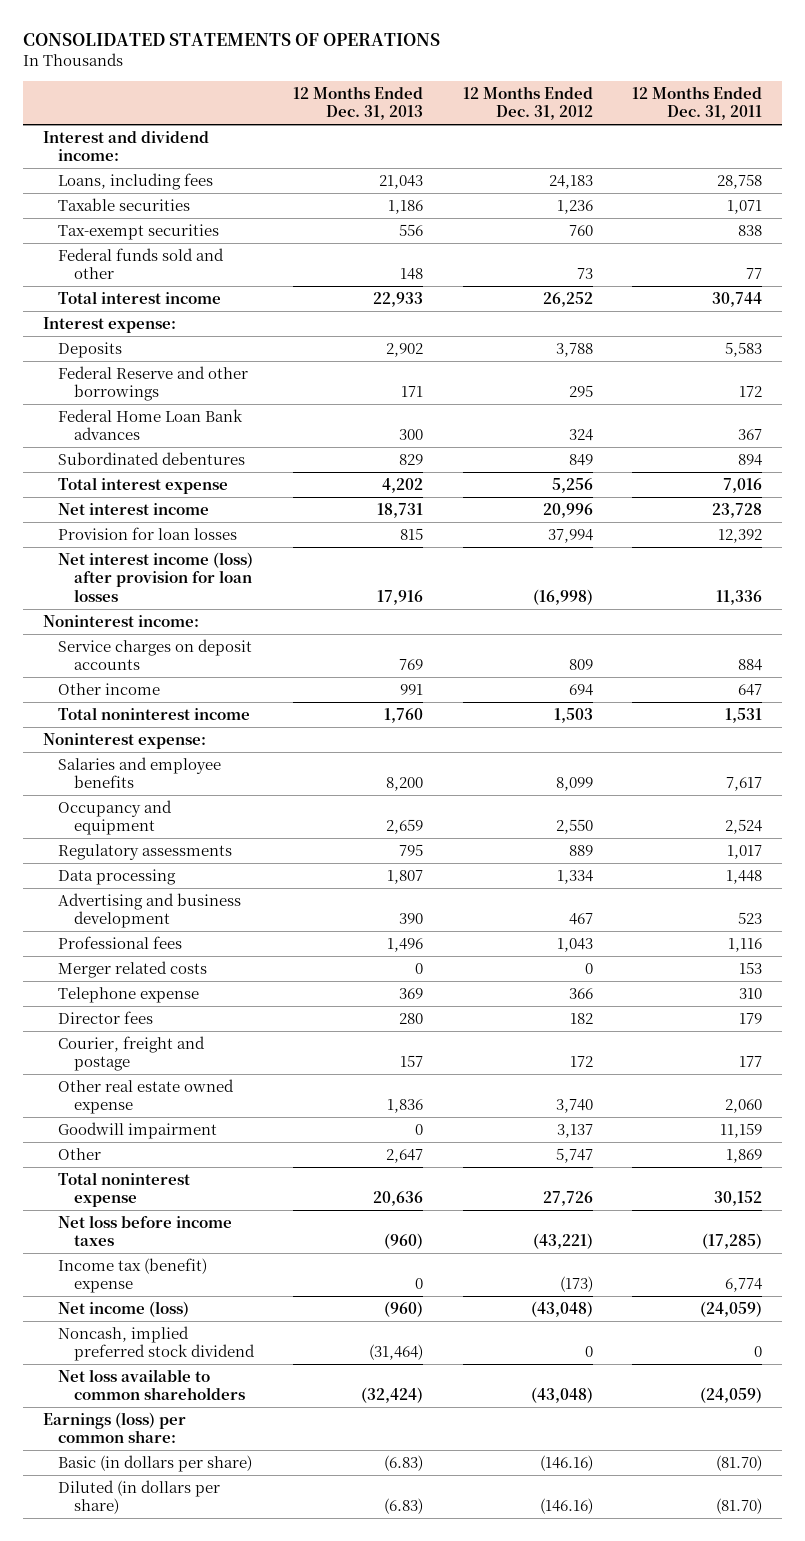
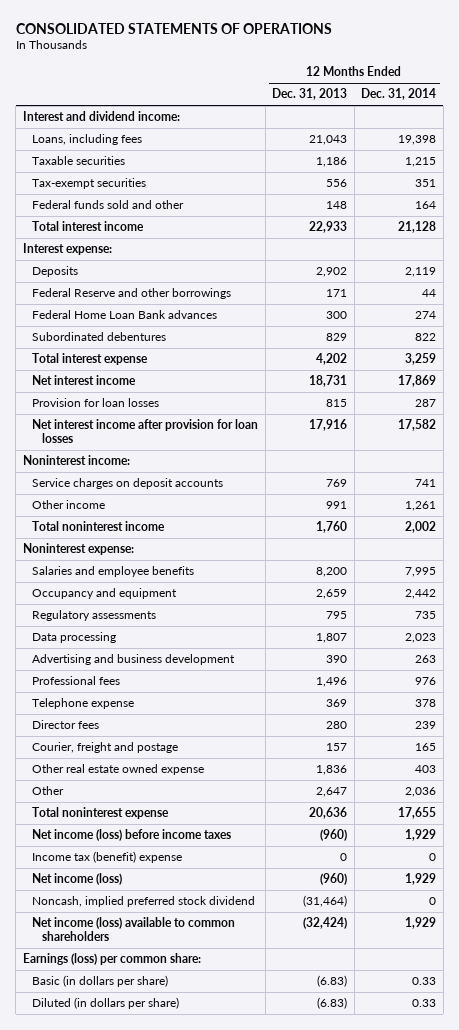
[462,85,593,121] 12 Months Ended Dec. 31, 2012 -> none
[632,85,763,121] 12 Months Ended Dec. 31, 2011 -> none
none -> [361,88,437,101] Dec. 31, 2014
[58,551,254,603] Net interest income (loss) after provision for loan losses -> [32,419,259,443] Net interest income after provision for loan losses
[58,960,208,978] Merger related costs -> none
[58,1121,218,1139] Goodwill impairment -> none
[58,1214,233,1247] Net loss before income taxes -> [32,829,232,842] Net income (loss) before income taxes
[58,1368,245,1401] Net loss available to common shareholders -> [32,917,236,941] Net income (loss) available to common shareholders

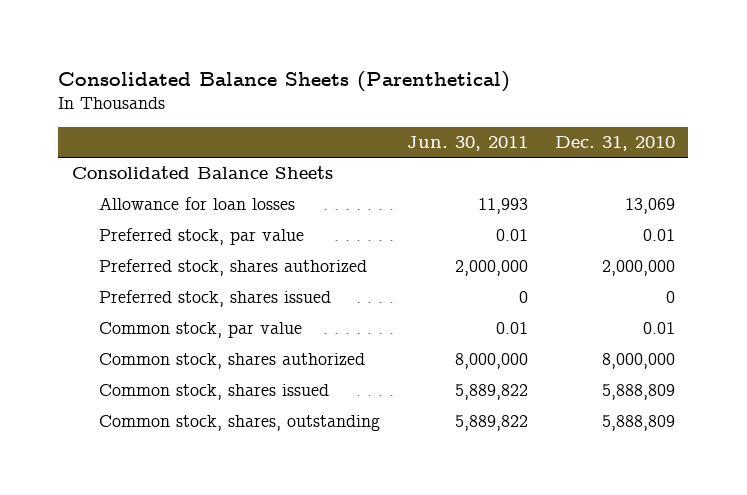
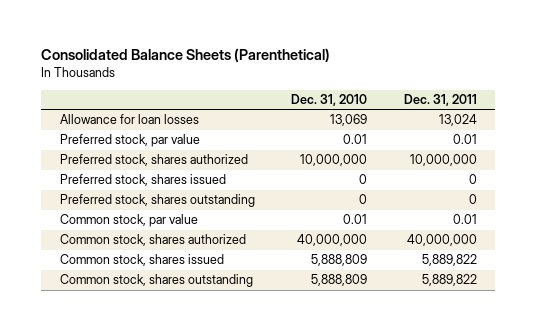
[406,135,528,151] Jun. 30, 2011 -> none
none -> [403,93,477,106] Dec. 31, 2011
[71,166,333,180] Consolidated Balance Sheets -> none
[601,260,675,277] 2,000,000 -> [300,154,368,167] 10,000,000
none -> [59,194,255,208] Preferred stock, shares outstanding
[601,353,675,370] 8,000,000 -> [297,234,368,247] 40,000,000
[99,415,381,432] Common stock, shares, outstanding -> [59,274,253,288] Common stock, shares outstanding

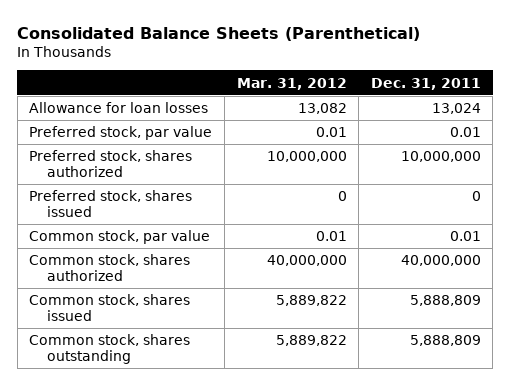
[291,93,368,106] Dec. 31, 2010 -> none
none -> [236,77,347,90] Mar. 31, 2012
[59,194,255,208] Preferred stock, shares outstanding -> none
[421,254,477,267] 5,889,822 -> [409,295,481,307] 5,888,809
[421,274,477,287] 5,889,822 -> [409,335,481,347] 5,888,809

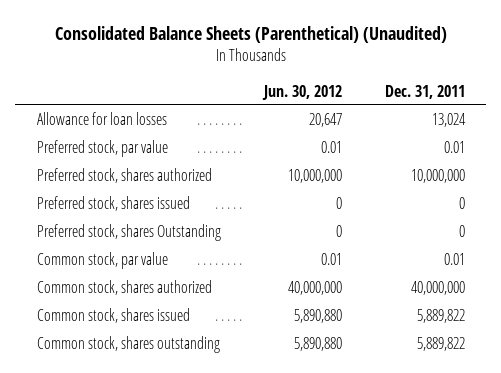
[17,26,421,41] Consolidated Balance Sheets (Parenthetical) -> [54,25,447,43] Consolidated Balance Sheets (Parenthetical) (Unaudited)
[236,77,347,90] Mar. 31, 2012 -> none
none -> [261,84,342,100] Jun. 30, 2012
none -> [36,224,221,242] Preferred stock, shares Outstanding
[409,295,481,307] 5,888,809 -> [416,309,465,324] 5,889,822
[409,335,481,347] 5,888,809 -> [416,337,465,352] 5,889,822

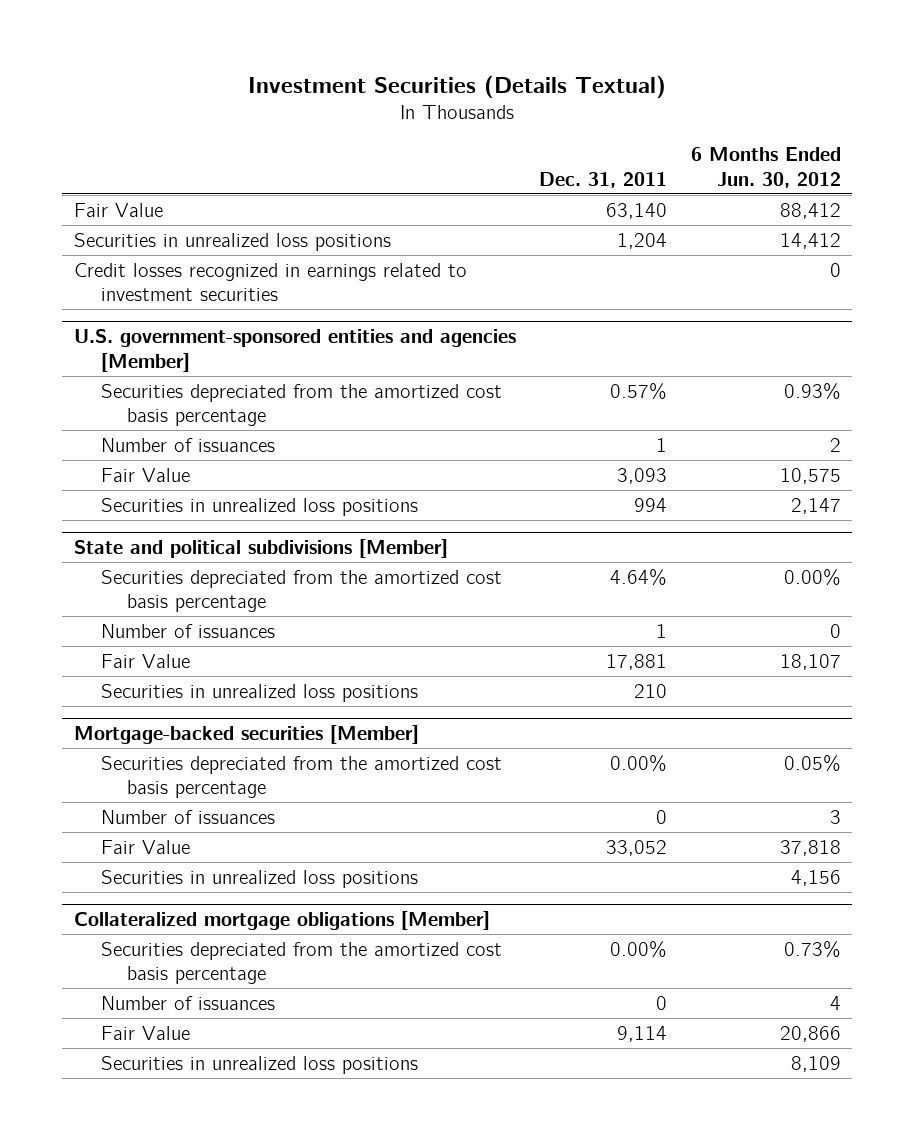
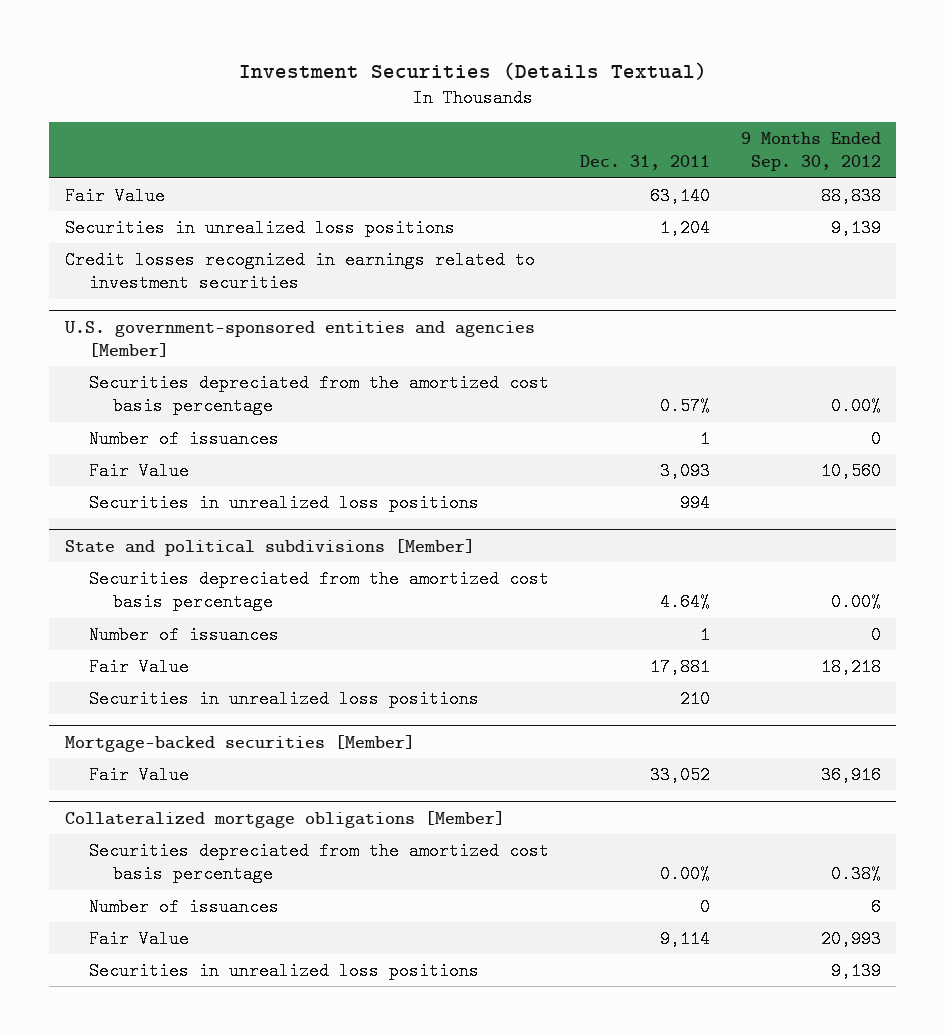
[690,146,841,188] 6 Months Ended Jun. 30, 2012 -> none
none -> [740,131,881,172] 9 Months Ended Sep. 30, 2012
[100,755,502,799] Securities depreciated from the amortized cost basis percentage -> none
[100,809,275,824] Number of issuances -> none
[100,869,418,888] Securities in unrealized loss positions -> none

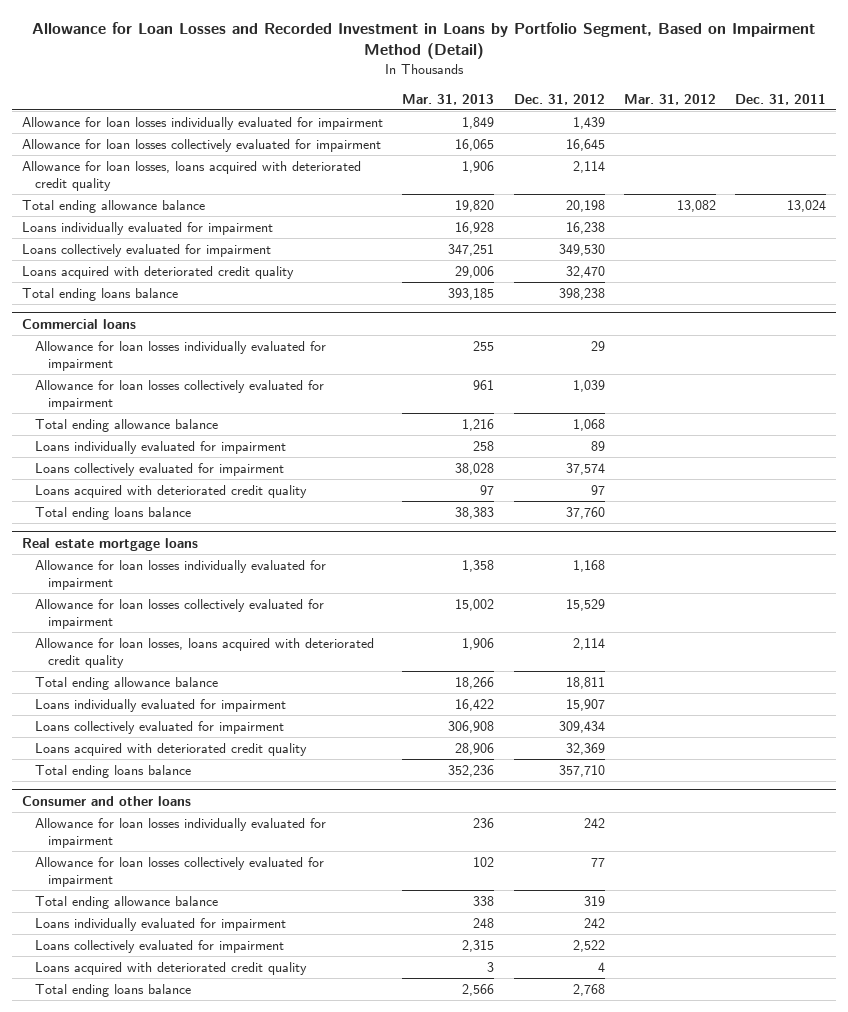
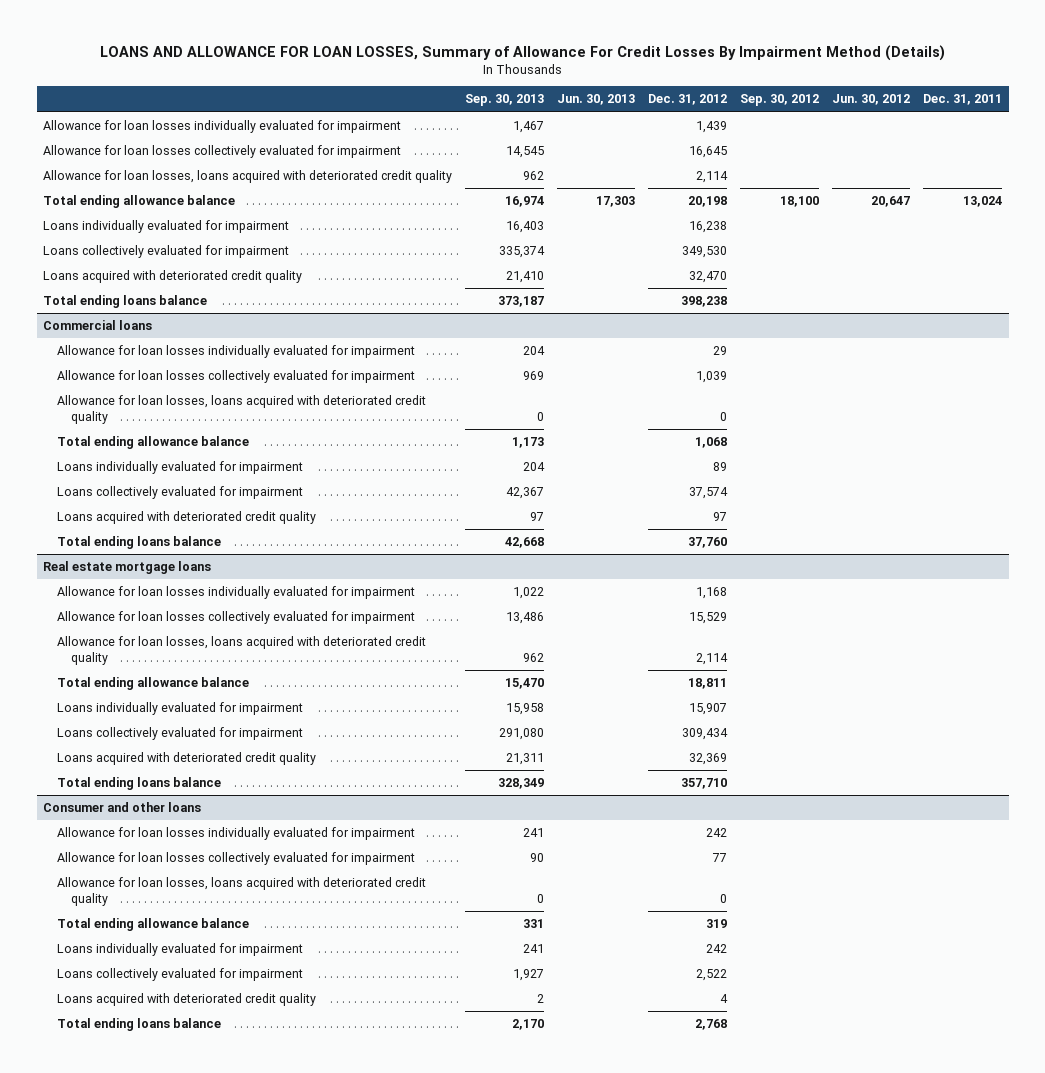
[32,21,816,60] Allowance for Loan Losses and Recorded Investment in Loans by Portfolio Segment, Based on Impairment Method (Detail) -> [99,44,945,61] LOANS AND ALLOWANCE FOR LOAN LOSSES, Summary of Allowance For Credit Losses By Impairment Method (Details)
[402,93,495,105] Mar. 31, 2013 -> none
[623,93,716,105] Mar. 31, 2012 -> none
none -> [465,94,545,107] Sep. 30, 2013
none -> [557,94,636,106] Jun. 30, 2013
none -> [740,94,820,107] Sep. 30, 2012
none -> [832,94,911,106] Jun. 30, 2012
none -> [57,395,427,425] Allowance for loan losses, loans acquired with deteriorated credit quality
none -> [57,877,427,907] Allowance for loan losses, loans acquired with deteriorated credit quality

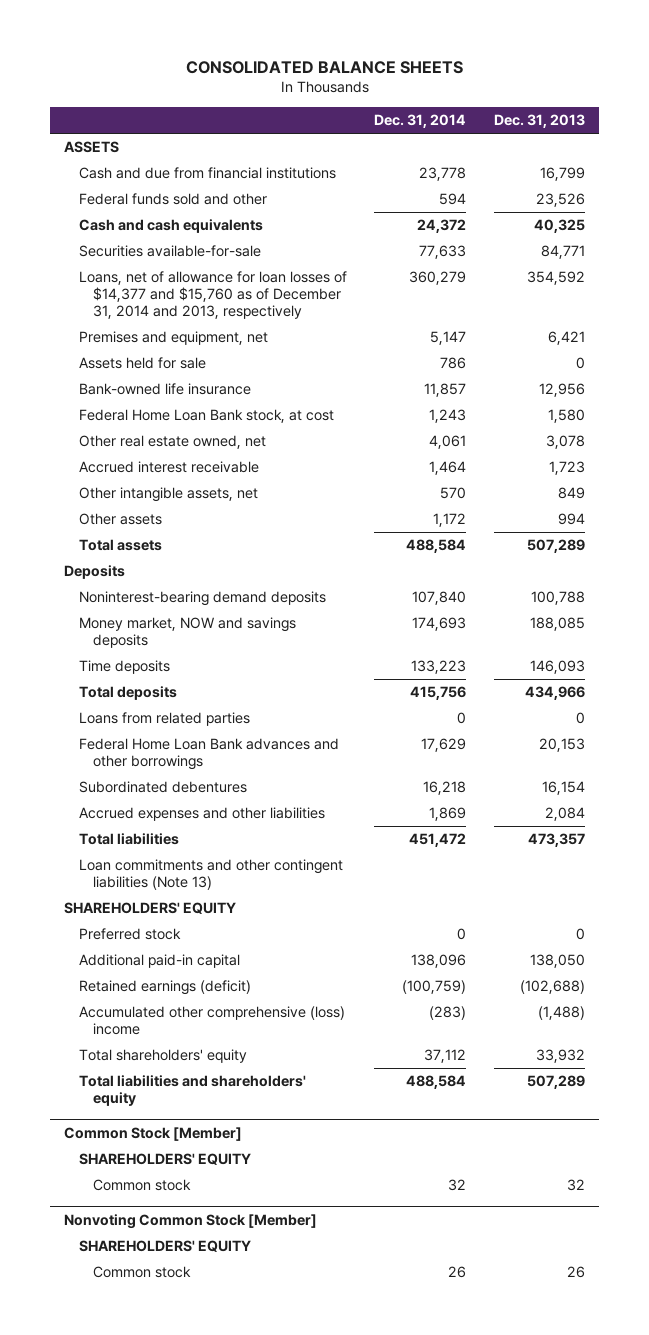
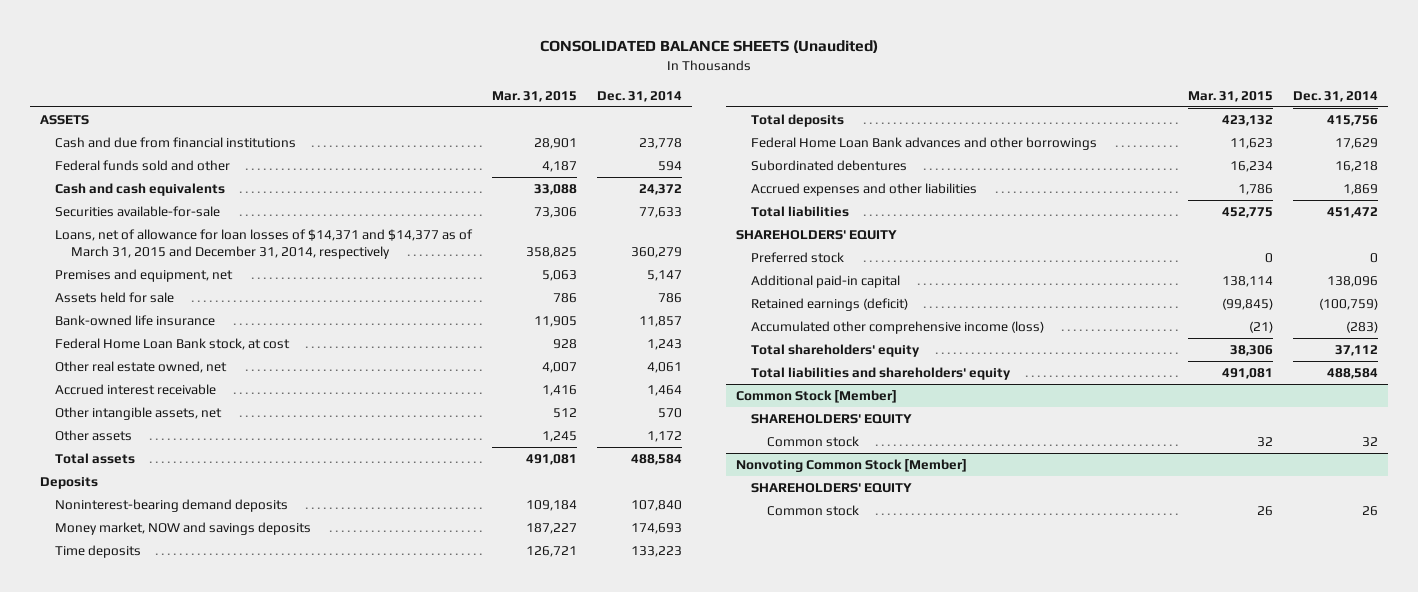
[185,60,463,74] CONSOLIDATED BALANCE SHEETS -> [539,40,878,54] CONSOLIDATED BALANCE SHEETS (Unaudited)
[493,114,585,129] Dec. 31, 2013 -> none
none -> [492,90,578,102] Mar. 31, 2015
[78,271,347,320] Loans, net of allowance for loan losses of $14,377 and $15,760 as of December 31, 2014 and 2013, respectively -> [55,228,474,260] Loans, net of allowance for loan losses of $14,371 and $14,377 as of March 31, 2015 and December 31, 2014, respectively
[78,712,250,727] Loans from related parties -> none
[78,859,343,891] Loan commitments and other contingent liabilities (Note 13) -> none
[78,1006,345,1036] Accumulated other comprehensive (loss) income -> [751,320,1045,334] Accumulated other comprehensive income (loss)

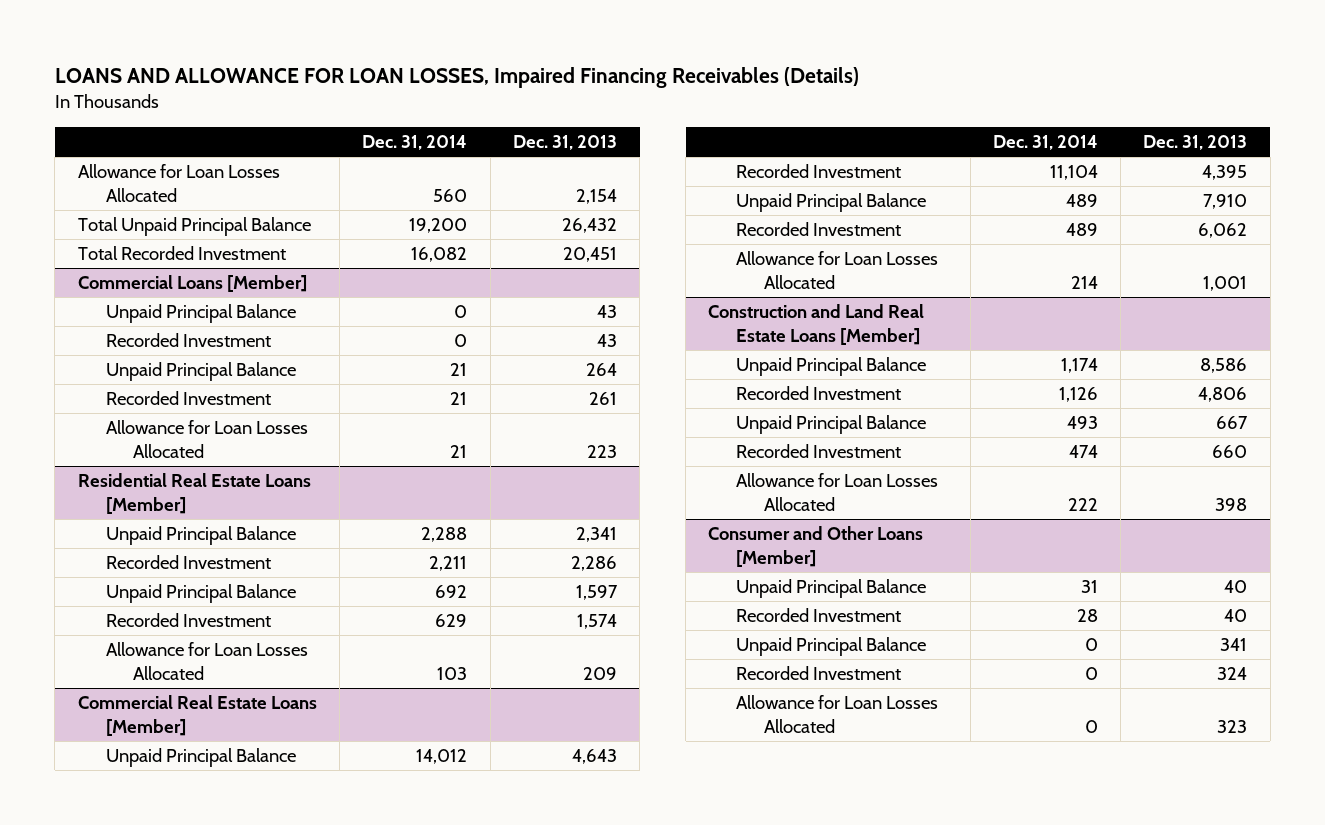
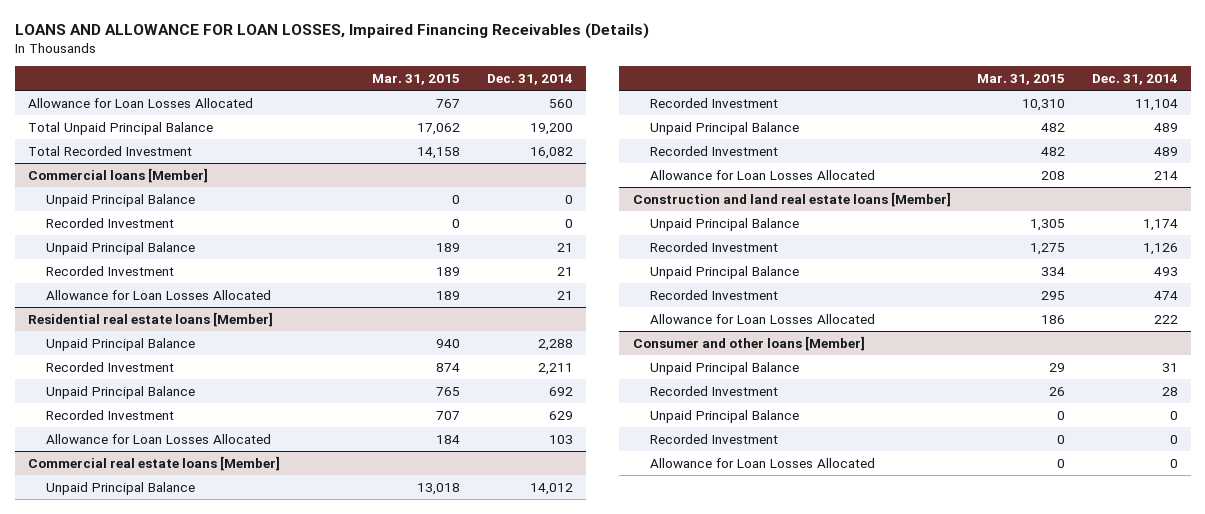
[512,134,617,150] Dec. 31, 2013 -> none
none -> [372,73,461,85] Mar. 31, 2015
[77,275,307,293] Commercial Loans [Member] -> [27,167,208,183] Commercial loans [Member]
[77,473,311,514] Residential Real Estate Loans [Member] -> [27,311,273,327] Residential real estate loans [Member]
[77,695,317,736] Commercial Real Estate Loans [Member] -> [27,455,280,471] Commercial real estate loans [Member]
[708,304,925,345] Construction and Land Real Estate Loans [Member] -> [632,191,951,207] Construction and land real estate loans [Member]
[708,526,924,567] Consumer and Other Loans [Member] -> [632,335,865,351] Consumer and other loans [Member]

